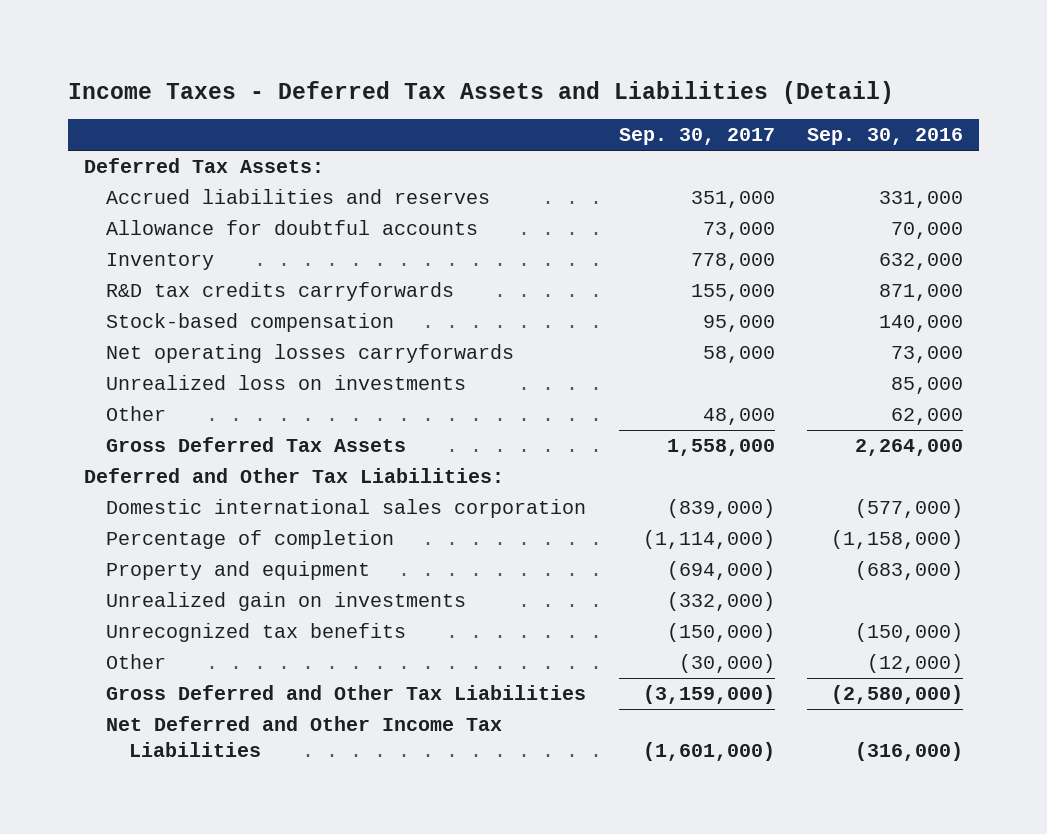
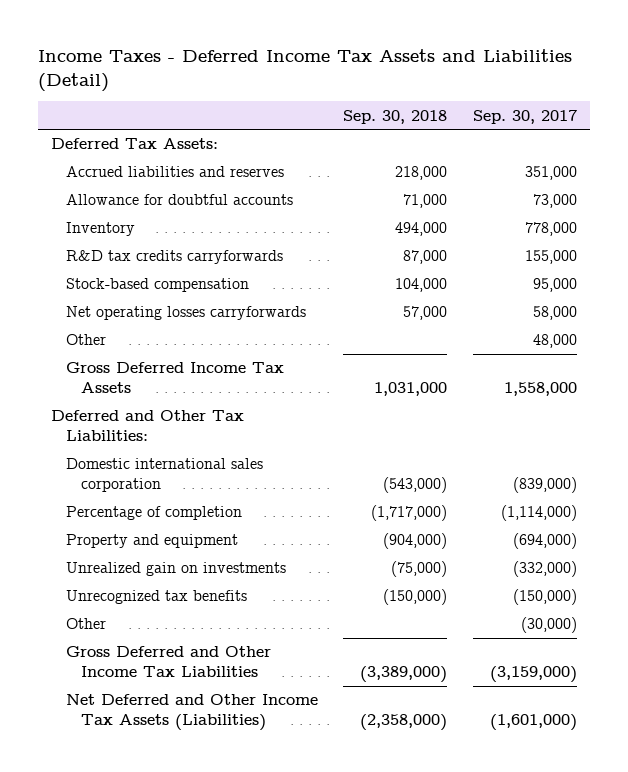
[67,80,894,104] Income Taxes - Deferred Tax Assets and Liabilities (Detail) -> [38,49,573,93] Income Taxes - Deferred Income Tax Assets and Liabilities (Detail)
[807,128,964,146] Sep. 30, 2016 -> none
none -> [343,109,448,124] Sep. 30, 2018
[106,375,467,391] Unrealized loss on investments -> none
[106,437,407,453] Gross Deferred Tax Assets -> [65,362,284,393] Gross Deferred Income Tax Assets
[106,685,587,701] Gross Deferred and Other Tax Liabilities -> [65,646,271,677] Gross Deferred and Other Income Tax Liabilities
[106,716,503,757] Net Deferred and Other Income Tax Liabilities -> [65,694,318,731] Net Deferred and Other Income Tax Assets (Liabilities)

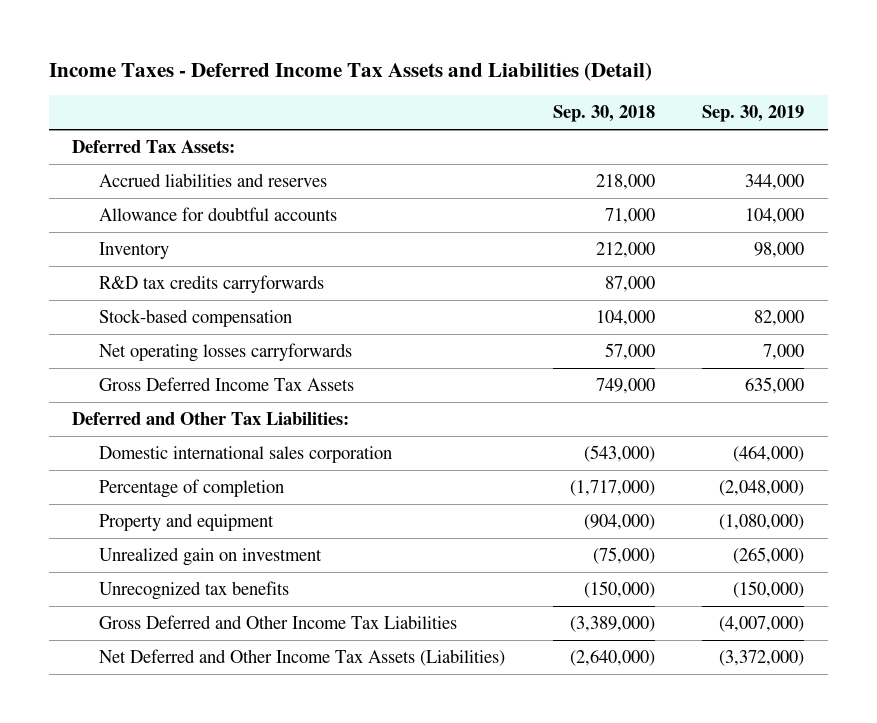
[472,109,577,124] Sep. 30, 2017 -> none
none -> [702,105,805,123] Sep. 30, 2019
[395,222,448,237] 494,000 -> [595,242,655,259] 212,000
[65,334,106,346] Other -> none
[374,381,448,396] 1,031,000 -> [595,378,655,395] 749,000
[65,562,286,577] Unrealized gain on investments -> [99,547,323,567] Unrealized gain on investment
[65,618,106,630] Other -> none
[360,713,448,731] (2,358,000) -> [569,650,655,667] (2,640,000)

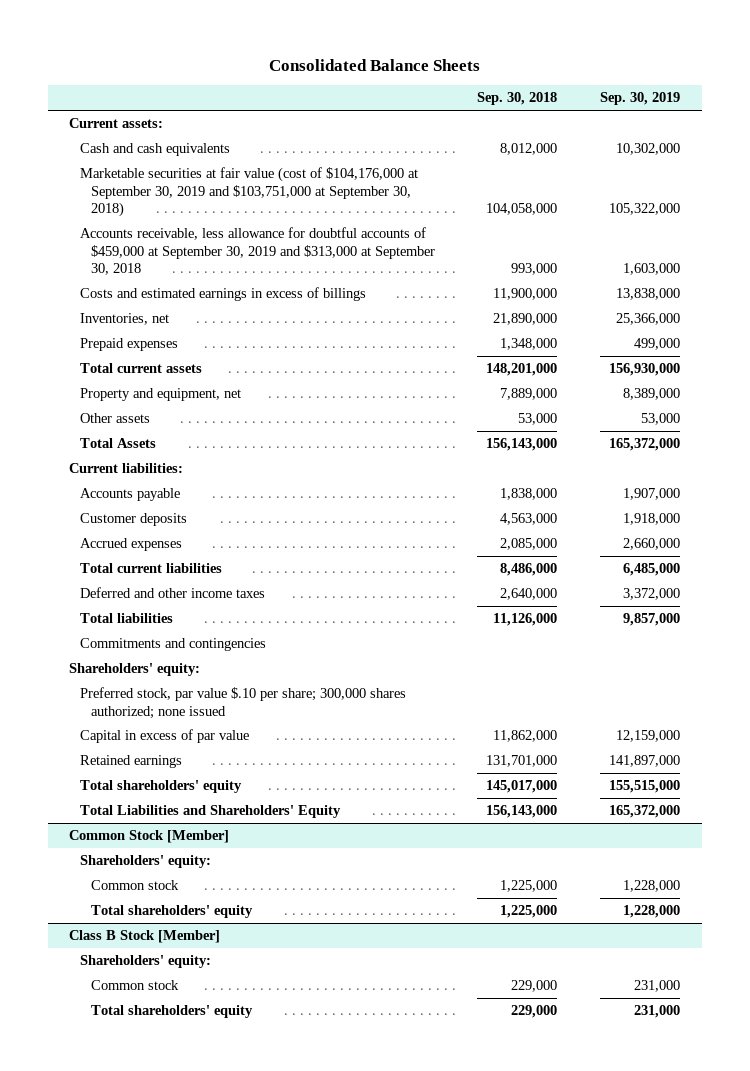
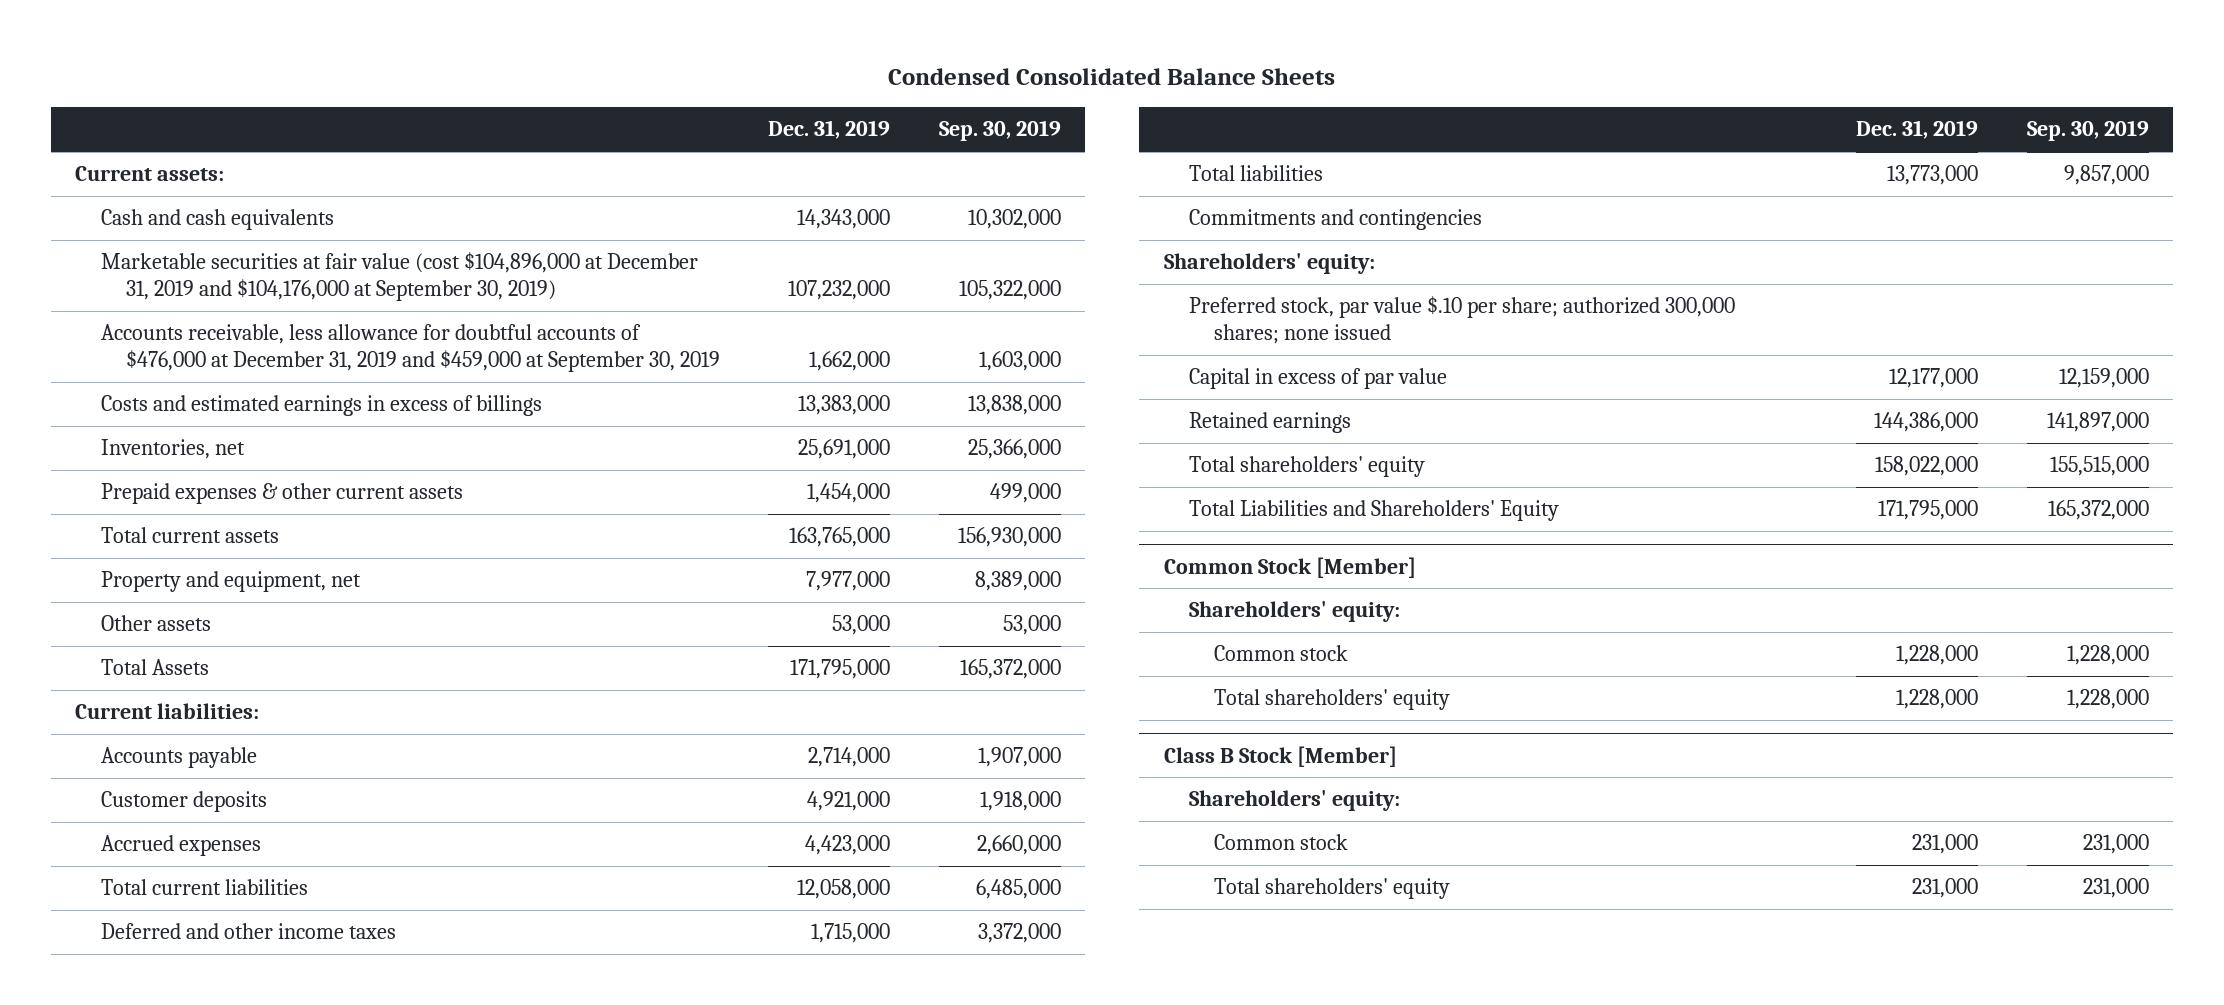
[268,58,480,71] Consolidated Balance Sheets -> [888,68,1336,86] Condensed Consolidated Balance Sheets
[477,92,558,106] Sep. 30, 2018 -> none
none -> [768,120,891,140] Dec. 31, 2019
[79,167,418,218] Marketable securities at fair value (cost of $104,176,000 at September 30, 2019 and $103,751,000 at September 30, 2018) -> [100,252,698,302] Marketable securities at fair value (cost $104,896,000 at December 31, 2019 and $104,176,000 at September 30, 2019)
[79,227,435,276] Accounts receivable, less allowance for doubtful accounts of $459,000 at September 30, 2019 and $313,000 at September 30, 2018 -> [100,324,720,373] Accounts receivable, less allowance for doubtful accounts of $476,000 at December 31, 2019 and $459,000 at September 30, 2019
[79,338,178,352] Prepaid expenses -> [100,483,463,505] Prepaid expenses & other current assets
[79,687,406,719] Preferred stock, par value $.10 per share; 300,000 shares authorized; none issued -> [1188,296,1735,345] Preferred stock, par value $.10 per share; authorized 300,000 shares; none issued

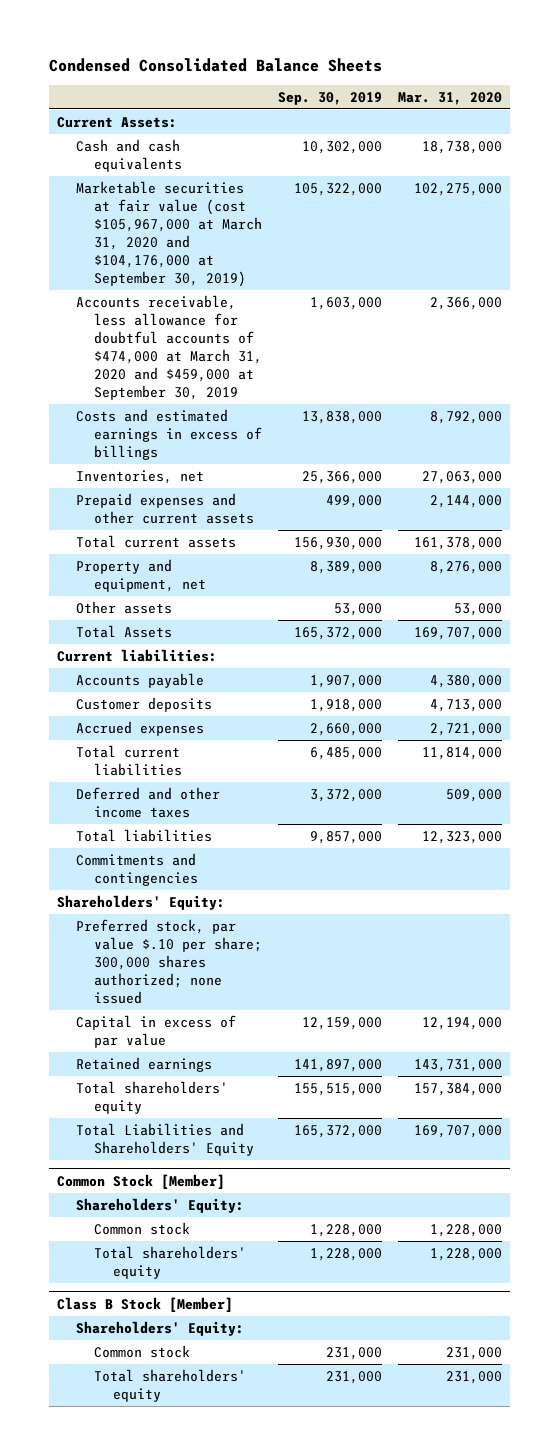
[768,120,891,140] Dec. 31, 2019 -> none
none -> [398,91,503,105] Mar. 31, 2020
[75,166,225,182] Current assets: -> [56,117,177,129] Current Assets:
[100,252,698,302] Marketable securities at fair value (cost $104,896,000 at December 31, 2019 and $104,176,000 at September 30, 2019) -> [75,181,263,287] Marketable securities at fair value (cost $105,967,000 at March 31, 2020 and $104,176,000 at September 30, 2019)
[100,324,720,373] Accounts receivable, less allowance for doubtful accounts of $476,000 at December 31, 2019 and $459,000 at September 30, 2019 -> [75,295,263,400] Accounts receivable, less allowance for doubtful accounts of $474,000 at March 31, 2020 and $459,000 at September 30, 2019
[100,483,463,505] Prepaid expenses & other current assets -> [75,493,255,524] Prepaid expenses and other current assets
[1163,253,1375,275] Shareholders' equity: -> [56,895,225,911] Shareholders' Equity:
[1188,296,1735,345] Preferred stock, par value $.10 per share; authorized 300,000 shares; none issued -> [75,919,263,1004] Preferred stock, par value $.10 per share; 300,000 shares authorized; none issued
[1188,601,1400,623] Shareholders' equity: -> [75,1198,244,1214] Shareholders' Equity:
[1188,790,1400,812] Shareholders' equity: -> [75,1321,244,1337] Shareholders' Equity:

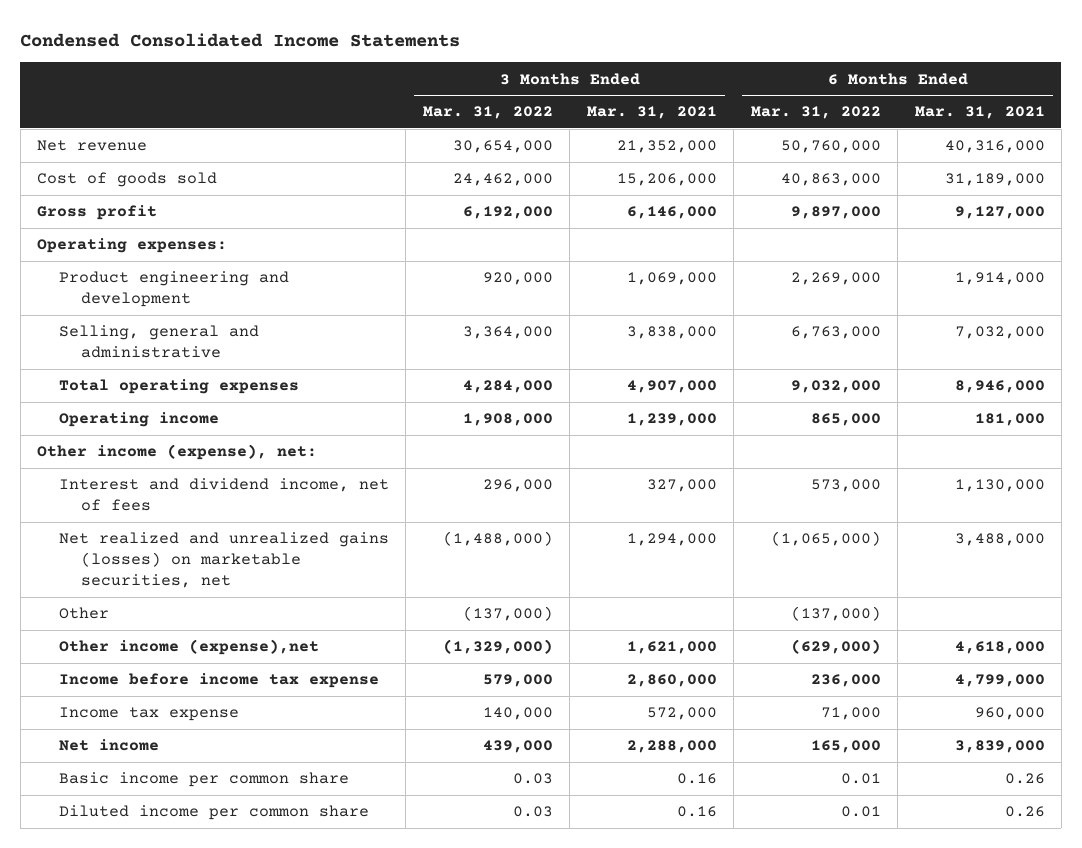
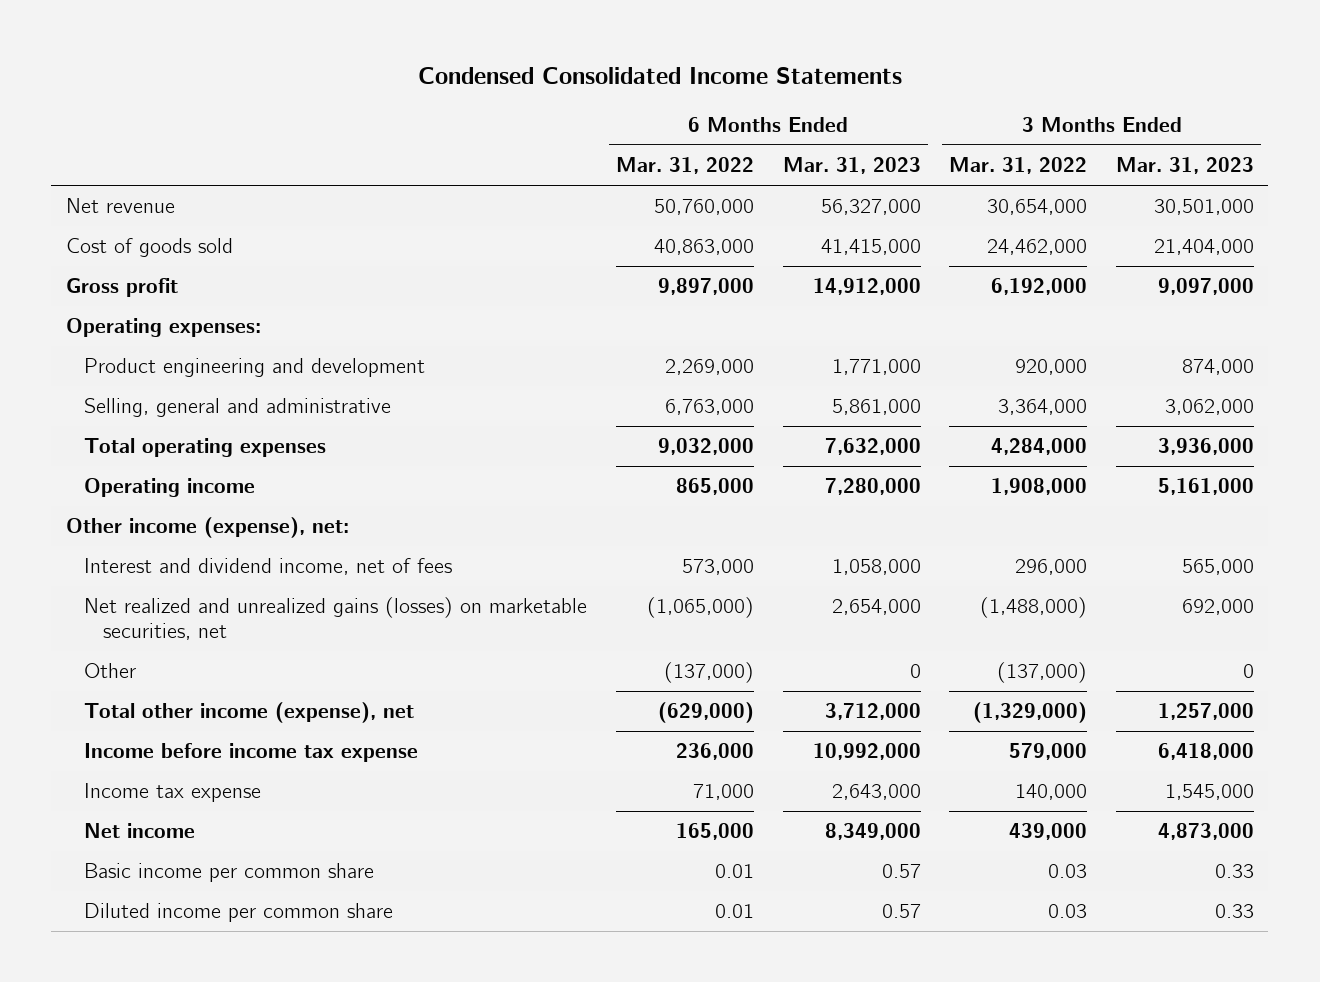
[586,106,717,120] Mar. 31, 2021 -> none
[914,106,1045,120] Mar. 31, 2021 -> none
none -> [782,157,921,175] Mar. 31, 2023
none -> [1116,157,1255,175] Mar. 31, 2023
[58,639,319,656] Other income (expense),net -> [84,702,415,724] Total other income (expense), net

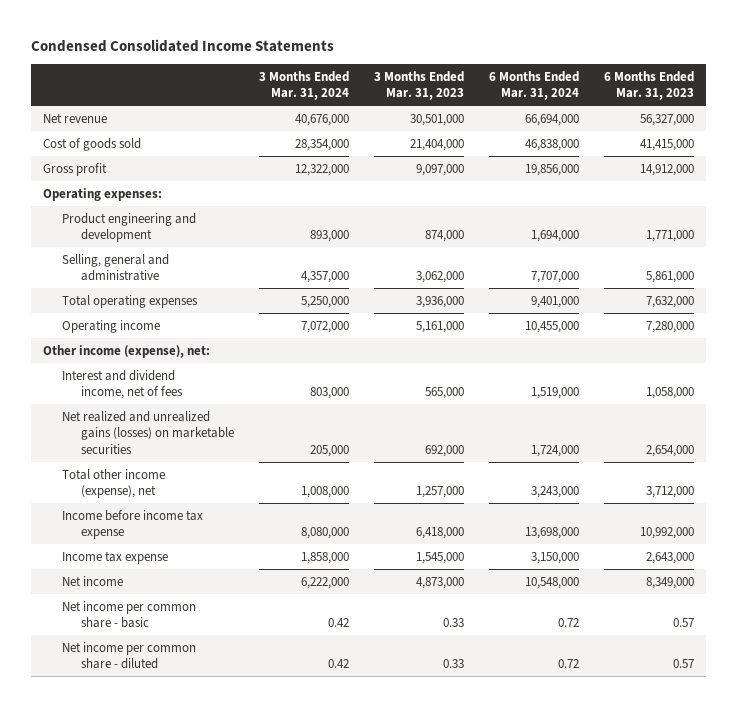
[615,157,754,175] Mar. 31, 2022 -> none
[949,157,1088,175] Mar. 31, 2022 -> none
none -> [259,70,350,101] 3 Months Ended Mar. 31, 2024
none -> [488,70,579,101] 6 Months Ended Mar. 31, 2024
[84,663,137,679] Other -> none
[84,597,588,640] Net realized and unrealized gains (losses) on marketable securities, net -> [62,410,235,454] Net realized and unrealized gains (losses) on marketable securities
[84,863,375,883] Basic income per common share -> [62,600,197,629] Net income per common share - basic
[84,903,394,923] Diluted income per common share -> [62,641,197,670] Net income per common share - diluted

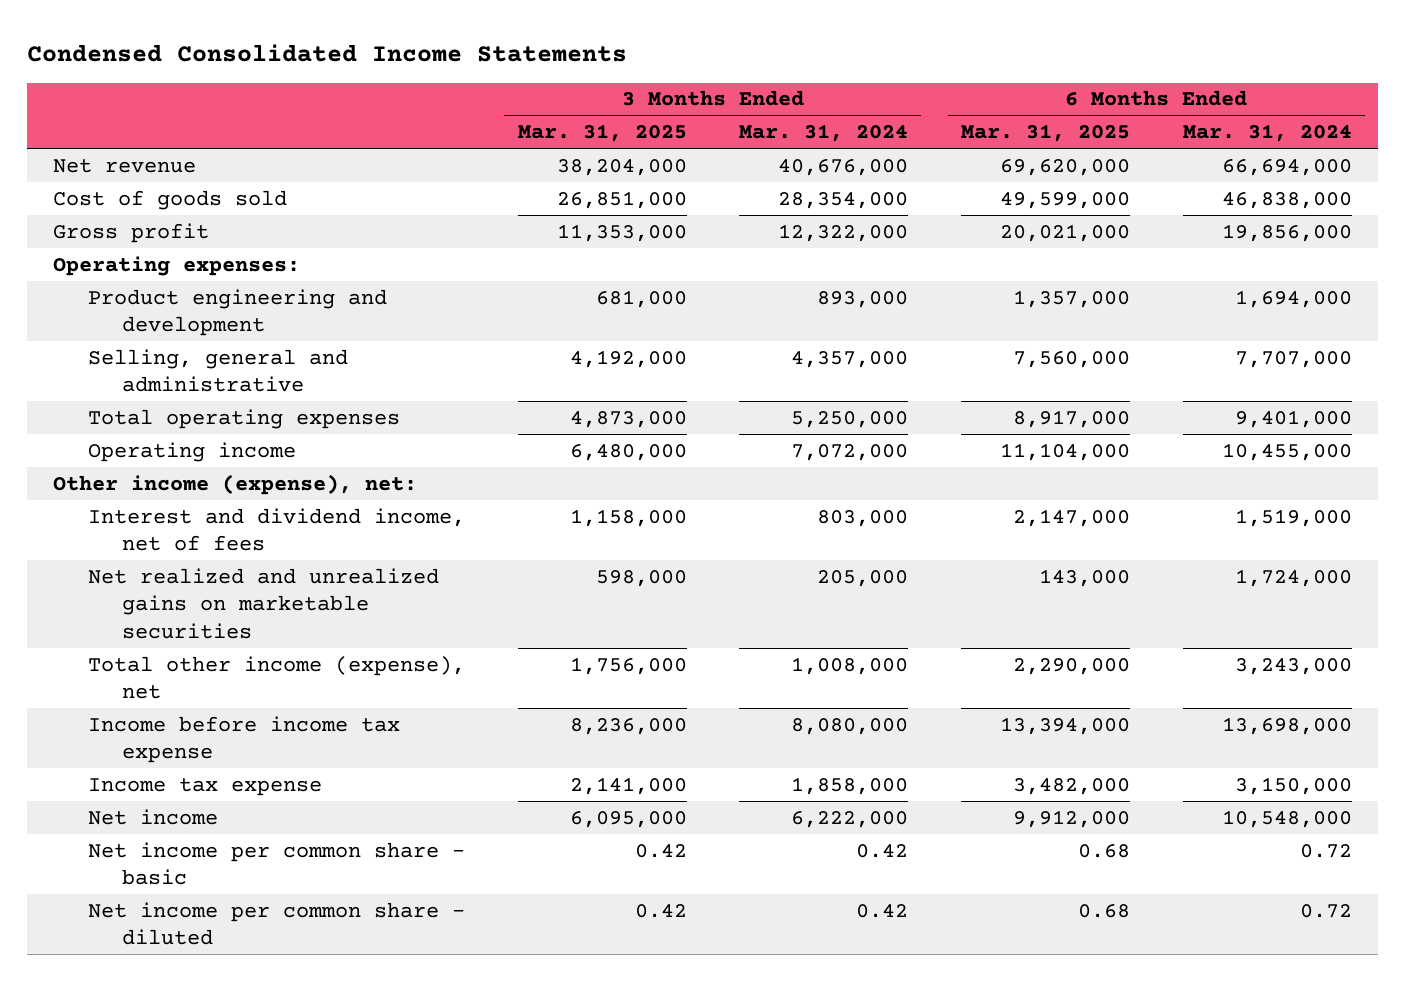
[373,70,464,101] 3 Months Ended Mar. 31, 2023 -> none
[603,70,694,101] 6 Months Ended Mar. 31, 2023 -> none
none -> [517,124,687,143] Mar. 31, 2025
none -> [960,124,1130,143] Mar. 31, 2025
[62,410,235,454] Net realized and unrealized gains (losses) on marketable securities -> [87,567,439,639] Net realized and unrealized gains on marketable securities

